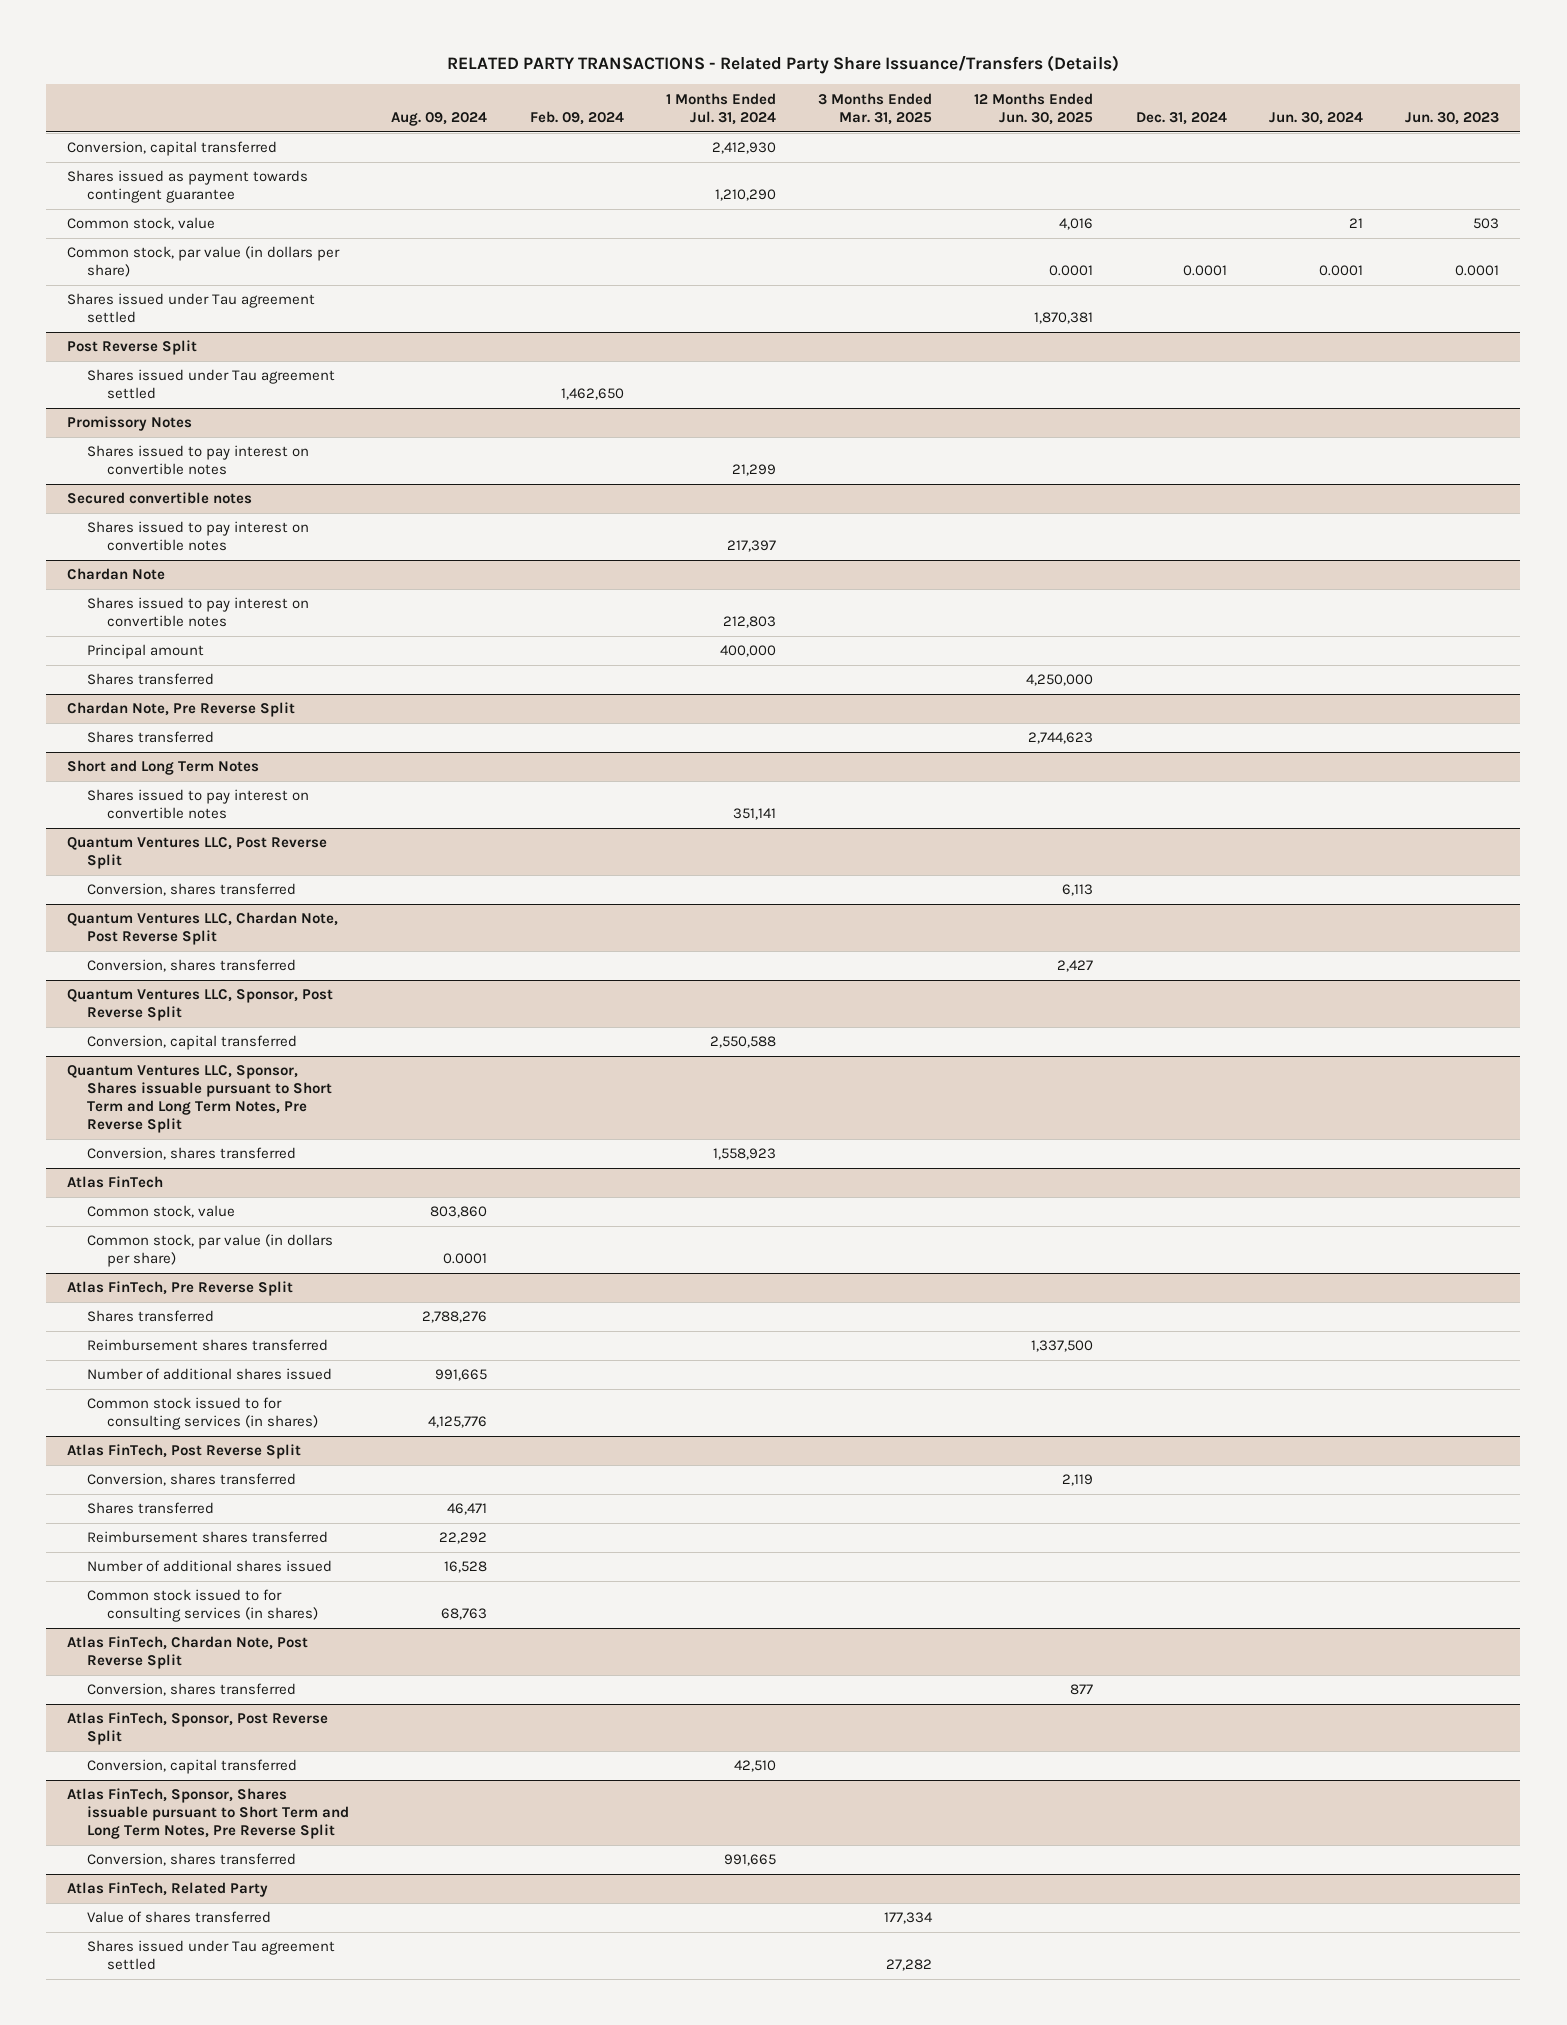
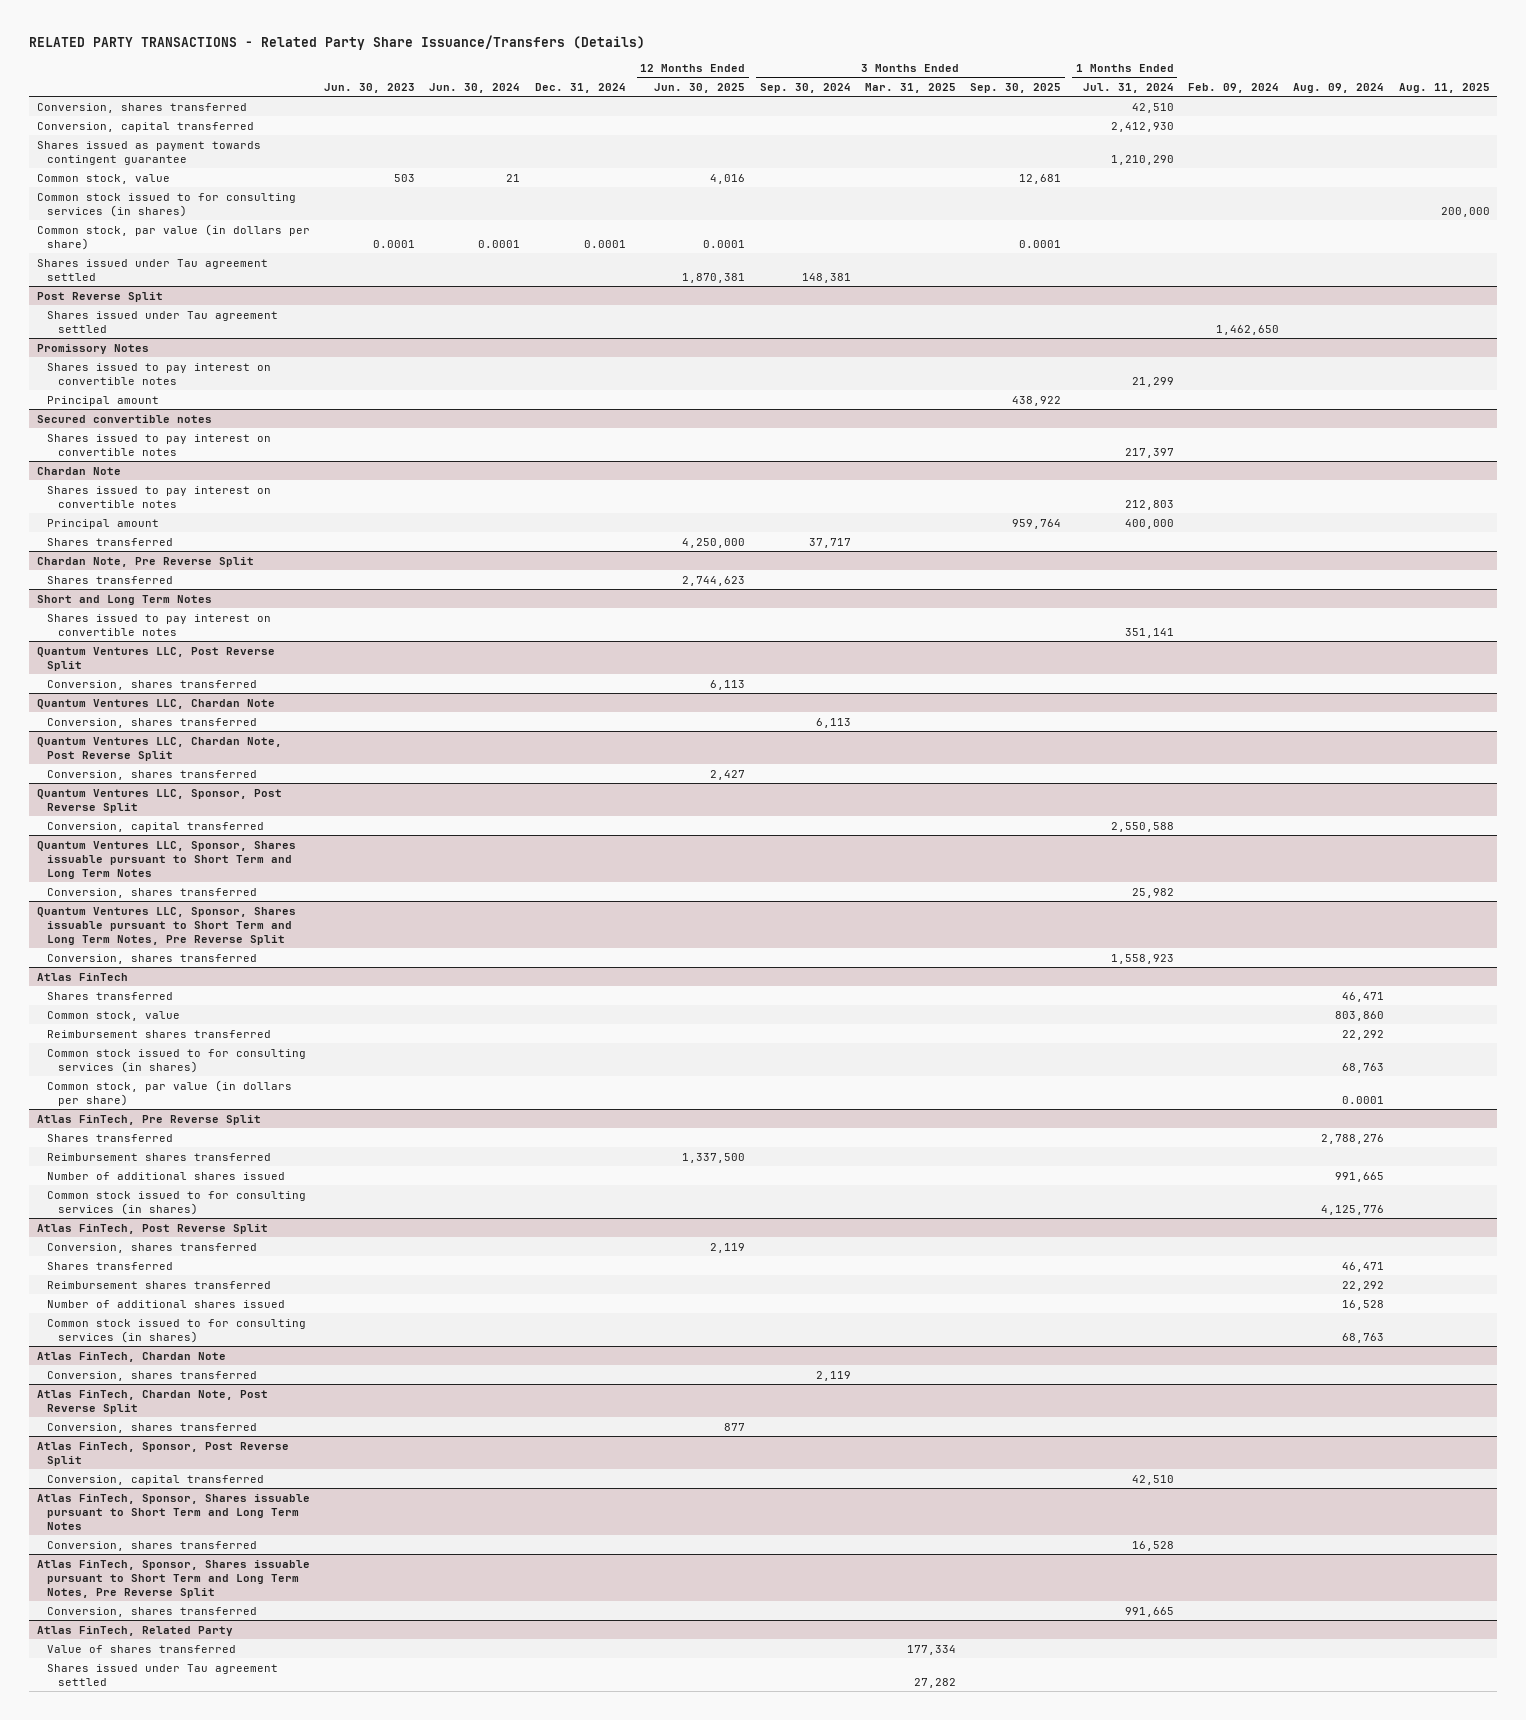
none -> [759,82,851,93] Sep. 30, 2024
none -> [970,82,1062,93] Sep. 30, 2025
none -> [1398,82,1490,93] Aug. 11, 2025
none -> [36,102,247,113] Conversion, shares transferred
none -> [36,192,296,217] Common stock issued to for consulting services (in shares)
none -> [47,395,160,406] Principal amount
none -> [36,698,275,709] Quantum Ventures LLC, Chardan Note
none -> [47,717,258,728] Conversion, shares transferred
none -> [36,840,296,879] Quantum Ventures LLC, Sponsor, Shares issuable pursuant to Short Term and Long Term Notes
none -> [47,887,258,898] Conversion, shares transferred
none -> [47,991,174,1000] Shares transferred
none -> [47,1029,272,1038] Reimbursement shares transferred
none -> [47,1048,307,1073] Common stock issued to for consulting services (in shares)
none -> [36,1351,226,1362] Atlas FinTech, Chardan Note
none -> [47,1370,258,1381] Conversion, shares transferred
none -> [36,1493,310,1530] Atlas FinTech, Sponsor, Shares issuable pursuant to Short Term and Long Term Notes
none -> [47,1540,258,1551] Conversion, shares transferred

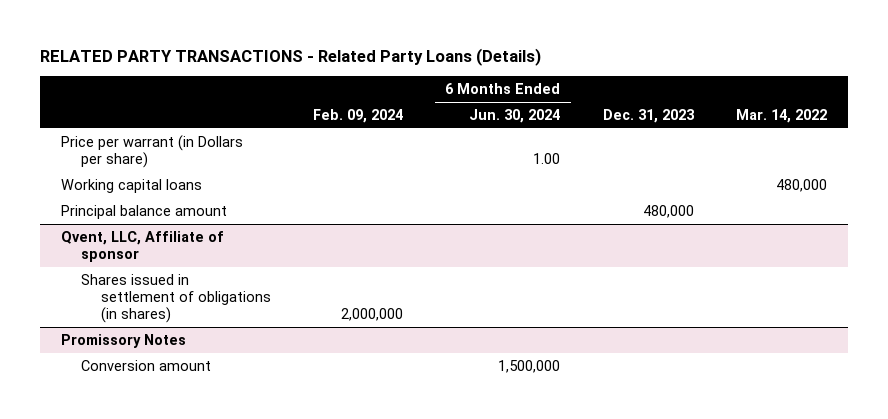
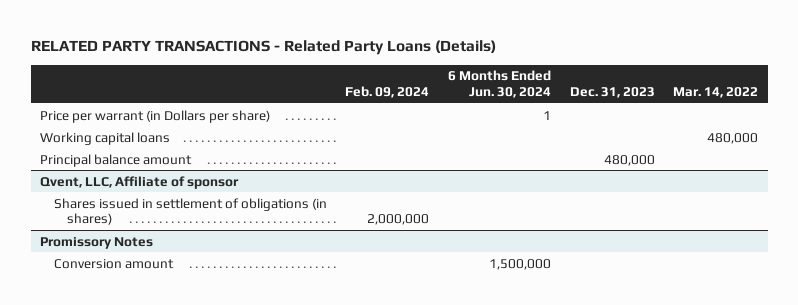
[533,152,561,164] 1.00 -> [542,110,551,120] 1

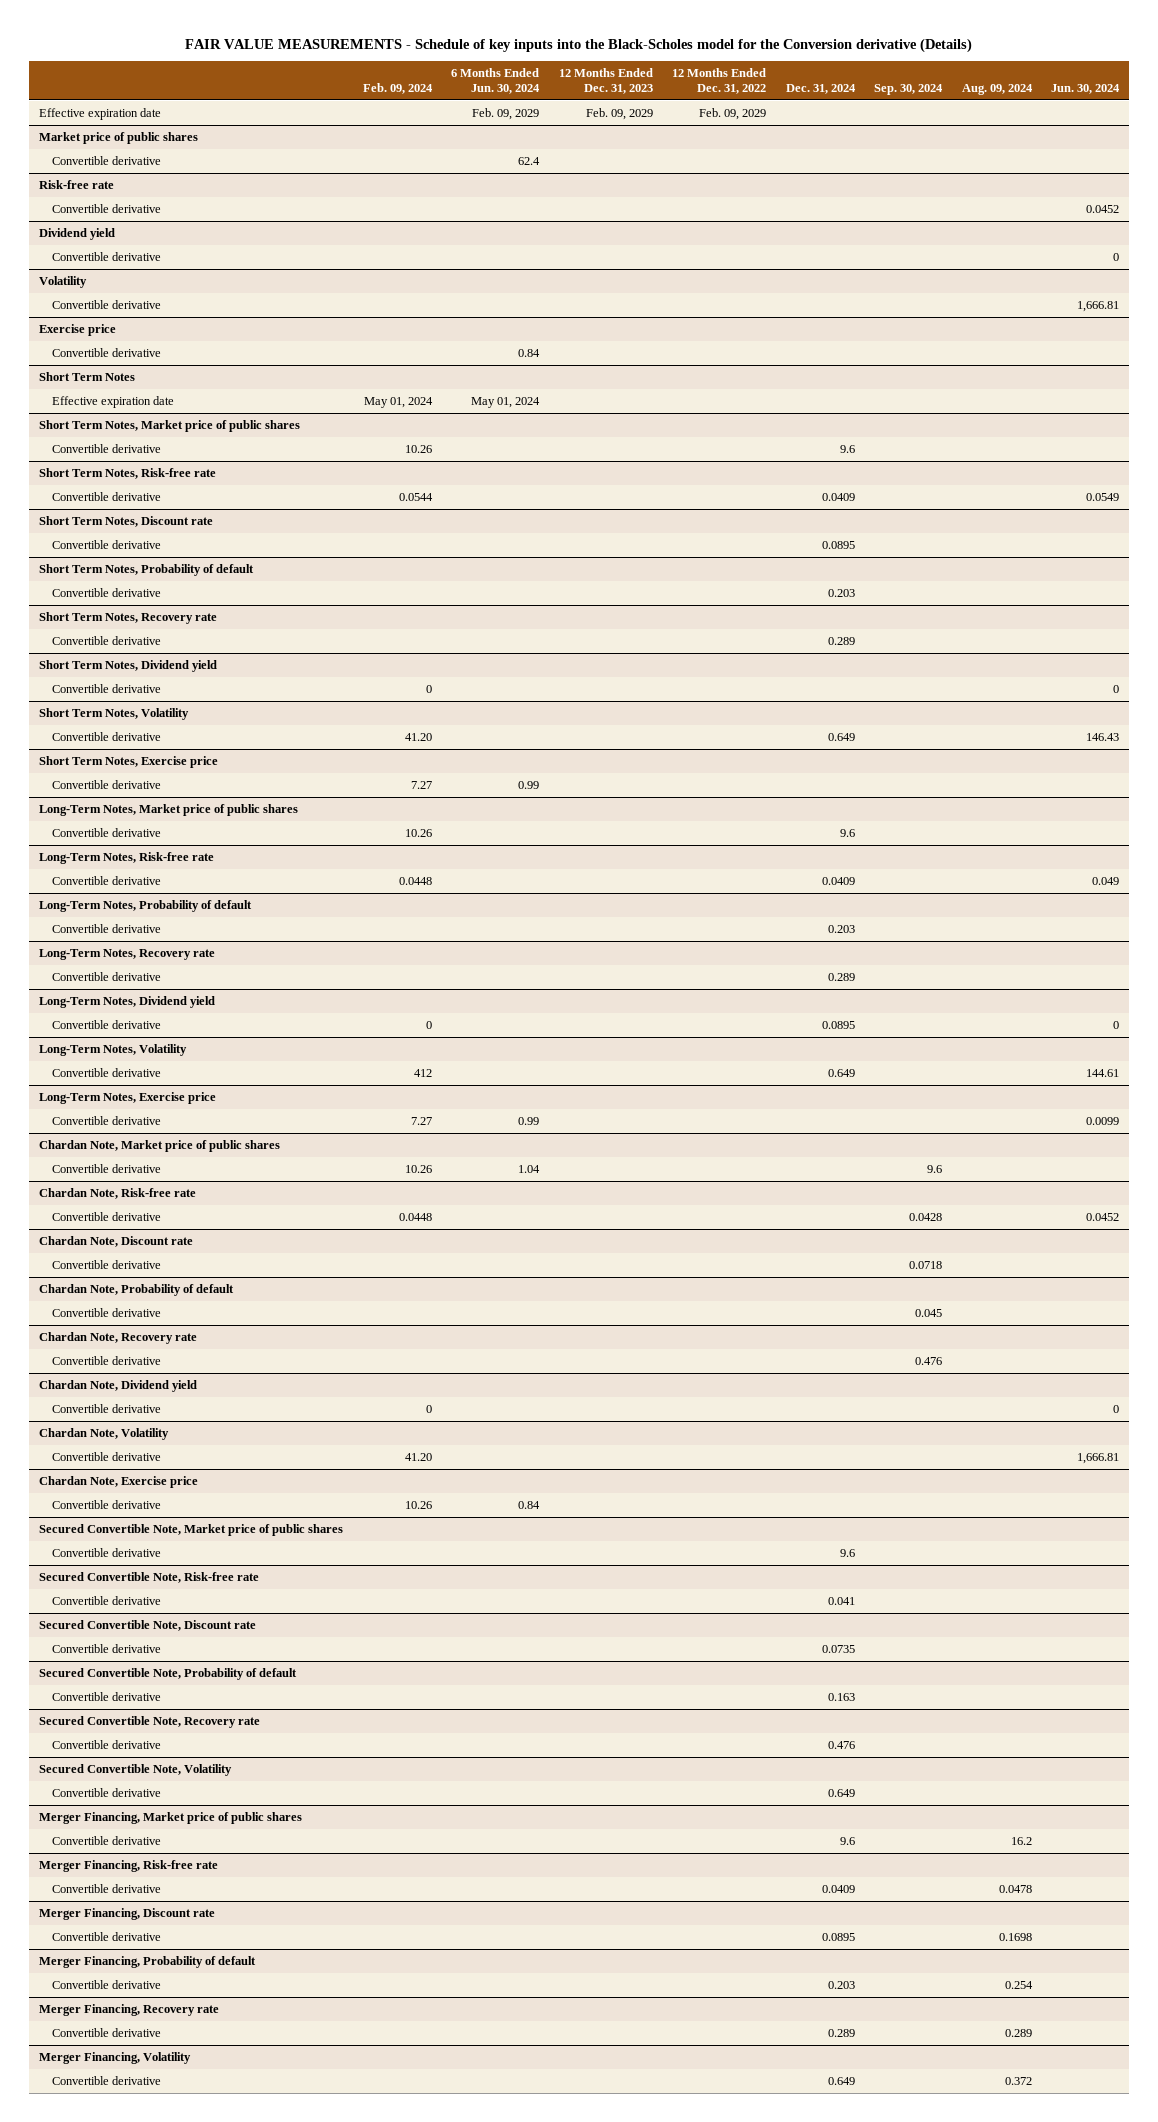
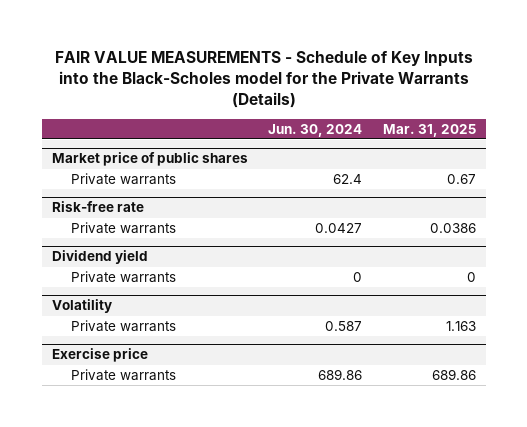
[185,37,973,53] FAIR VALUE MEASUREMENTS - Schedule of key inputs into the Black-Scholes model for the Conversion derivative (Details) -> [54,50,473,109] FAIR VALUE MEASUREMENTS - Schedule of Key Inputs into the Black-Scholes model for the Private Warrants (Details)
[362,82,433,94] Feb. 09, 2024 -> none
[451,68,541,94] 6 Months Ended Jun. 30, 2024 -> none
[558,68,653,94] 12 Months Ended Dec. 31, 2023 -> none
[672,68,767,94] 12 Months Ended Dec. 31, 2022 -> none
[785,83,856,94] Dec. 31, 2024 -> none
[874,83,944,95] Sep. 30, 2024 -> none
[961,83,1033,95] Aug. 09, 2024 -> none
none -> [382,123,476,137] Mar. 31, 2025
[39,108,162,121] Effective expiration date -> none
[52,156,162,166] Convertible derivative -> none
none -> [71,173,177,186] Private warrants
[52,204,162,214] Convertible derivative -> none
none -> [71,222,177,235] Private warrants
[52,252,162,262] Convertible derivative -> none
none -> [71,271,177,284] Private warrants
[52,300,162,310] Convertible derivative -> none
none -> [71,320,177,333] Private warrants
[52,348,162,358] Convertible derivative -> none
[39,372,136,382] Short Term Notes -> none
[52,396,175,409] Effective expiration date -> none
[39,420,301,433] Short Term Notes, Market price of public shares -> none
[52,444,162,454] Convertible derivative -> none
[39,468,217,480] Short Term Notes, Risk-free rate -> none
[52,492,162,502] Convertible derivative -> none
[39,516,214,528] Short Term Notes, Discount rate -> none
[52,540,162,550] Convertible derivative -> none
[39,564,255,577] Short Term Notes, Probability of default -> none
[52,588,162,598] Convertible derivative -> none
[39,612,218,625] Short Term Notes, Recovery rate -> none
[52,636,162,646] Convertible derivative -> none
[39,660,218,673] Short Term Notes, Dividend yield -> none
[52,684,162,694] Convertible derivative -> none
[39,708,190,721] Short Term Notes, Volatility -> none
[52,732,162,742] Convertible derivative -> none
[39,756,219,769] Short Term Notes, Exercise price -> none
[52,780,162,790] Convertible derivative -> none
[39,804,299,817] Long-Term Notes, Market price of public shares -> none
[52,828,162,838] Convertible derivative -> none
[39,852,215,865] Long-Term Notes, Risk-free rate -> none
[52,876,162,886] Convertible derivative -> none
[39,900,253,913] Long-Term Notes, Probability of default -> none
[52,924,162,934] Convertible derivative -> none
[39,949,216,961] Long-Term Notes, Recovery rate -> none
[52,972,162,982] Convertible derivative -> none
[39,996,216,1009] Long-Term Notes, Dividend yield -> none
[52,1020,162,1030] Convertible derivative -> none
[39,1044,188,1057] Long-Term Notes, Volatility -> none
[52,1068,162,1078] Convertible derivative -> none
[39,1092,217,1105] Long-Term Notes, Exercise price -> none
[52,1116,162,1126] Convertible derivative -> none
[39,1140,281,1153] Chardan Note, Market price of public shares -> none
[52,1164,162,1174] Convertible derivative -> none
[39,1188,197,1200] Chardan Note, Risk-free rate -> none
[52,1212,162,1222] Convertible derivative -> none
[39,1236,194,1248] Chardan Note, Discount rate -> none
[52,1260,162,1270] Convertible derivative -> none
[39,1284,235,1297] Chardan Note, Probability of default -> none
[52,1308,162,1318] Convertible derivative -> none
[39,1332,198,1345] Chardan Note, Recovery rate -> none
[52,1356,162,1366] Convertible derivative -> none
[39,1380,198,1393] Chardan Note, Dividend yield -> none
[52,1404,162,1414] Convertible derivative -> none
[39,1428,170,1441] Chardan Note, Volatility -> none
[52,1452,162,1462] Convertible derivative -> none
[39,1476,199,1489] Chardan Note, Exercise price -> none
[52,1500,162,1510] Convertible derivative -> none
[39,1524,344,1537] Secured Convertible Note, Market price of public shares -> none
[52,1548,162,1558] Convertible derivative -> none
[39,1572,260,1584] Secured Convertible Note, Risk-free rate -> none
[52,1596,162,1606] Convertible derivative -> none
[39,1620,257,1632] Secured Convertible Note, Discount rate -> none
[52,1644,162,1654] Convertible derivative -> none
[39,1668,298,1681] Secured Convertible Note, Probability of default -> none
[52,1692,162,1702] Convertible derivative -> none
[39,1716,261,1729] Secured Convertible Note, Recovery rate -> none
[52,1740,162,1750] Convertible derivative -> none
[39,1764,233,1777] Secured Convertible Note, Volatility -> none
[52,1788,162,1798] Convertible derivative -> none
[39,1812,303,1825] Merger Financing, Market price of public shares -> none
[52,1836,162,1846] Convertible derivative -> none
[39,1860,219,1873] Merger Financing, Risk-free rate -> none
[52,1884,162,1894] Convertible derivative -> none
[39,1908,216,1921] Merger Financing, Discount rate -> none
[52,1932,162,1942] Convertible derivative -> none
[39,1956,257,1969] Merger Financing, Probability of default -> none
[52,1980,162,1990] Convertible derivative -> none
[39,2004,220,2017] Merger Financing, Recovery rate -> none
[52,2028,162,2038] Convertible derivative -> none
[39,2052,192,2065] Merger Financing, Volatility -> none
[52,2076,162,2086] Convertible derivative -> none
none -> [71,369,177,382] Private warrants

